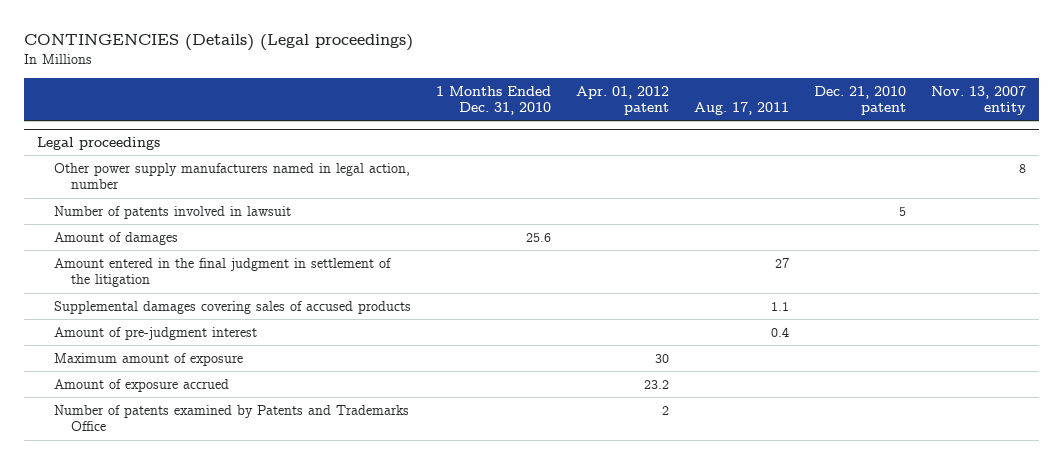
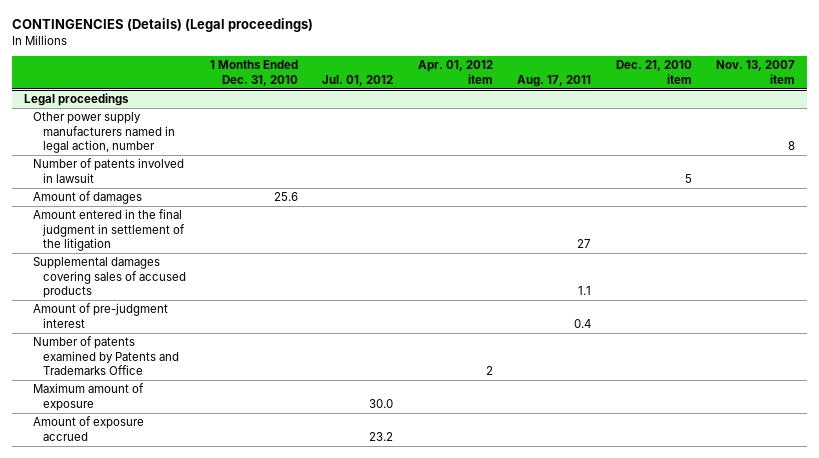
[575,85,669,115] Apr. 01, 2012 patent -> none
[814,85,907,115] Dec. 21, 2010 patent -> none
[931,85,1027,115] Nov. 13, 2007 entity -> none
none -> [322,74,394,86] Jul. 01, 2012
none -> [417,60,493,84] Apr. 01, 2012 item
none -> [615,60,692,84] Dec. 21, 2010 item
none -> [716,60,796,84] Nov. 13, 2007 item
[53,404,409,432] Number of patents examined by Patents and Trademarks Office -> [33,336,179,376] Number of patents examined by Patents and Trademarks Office

